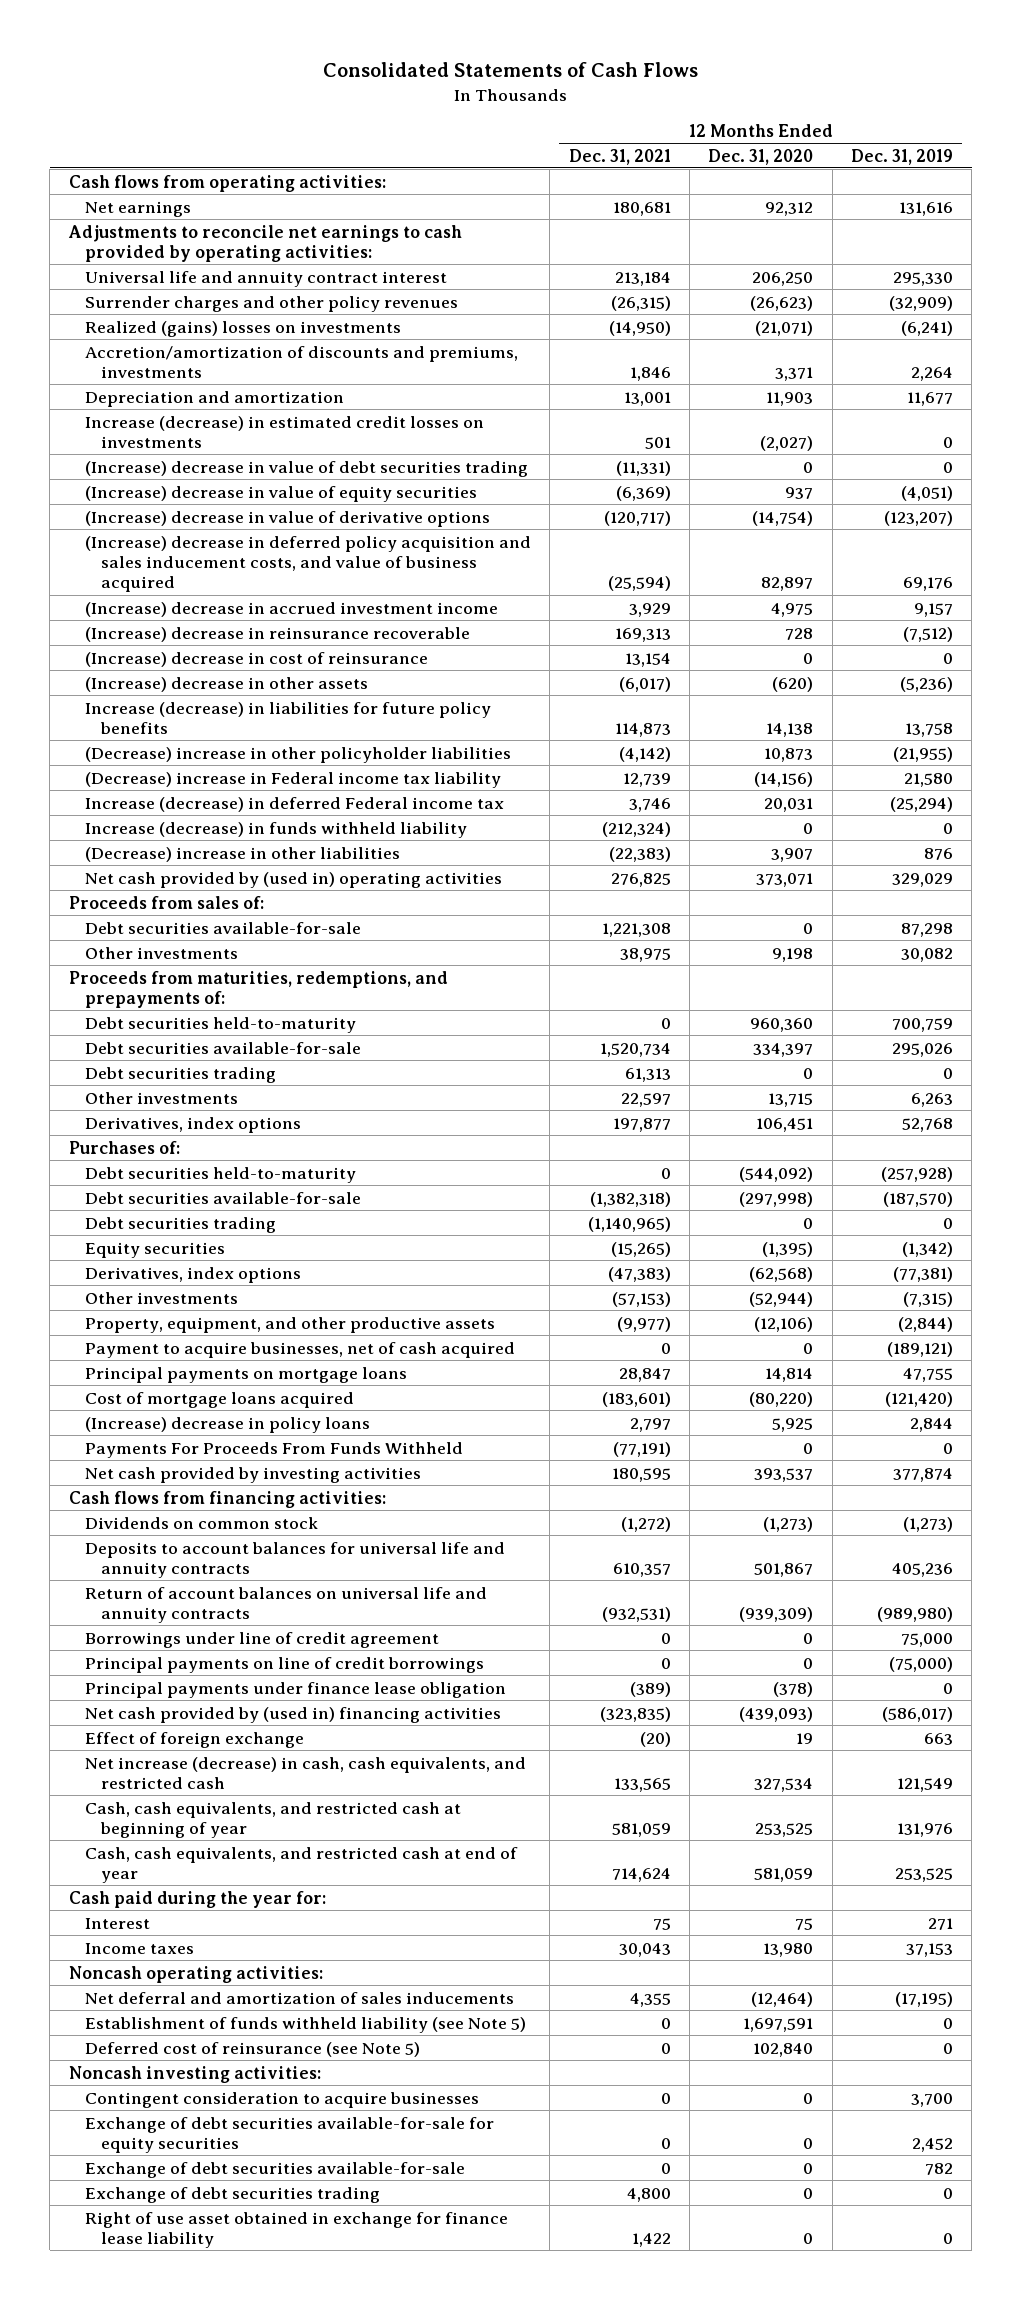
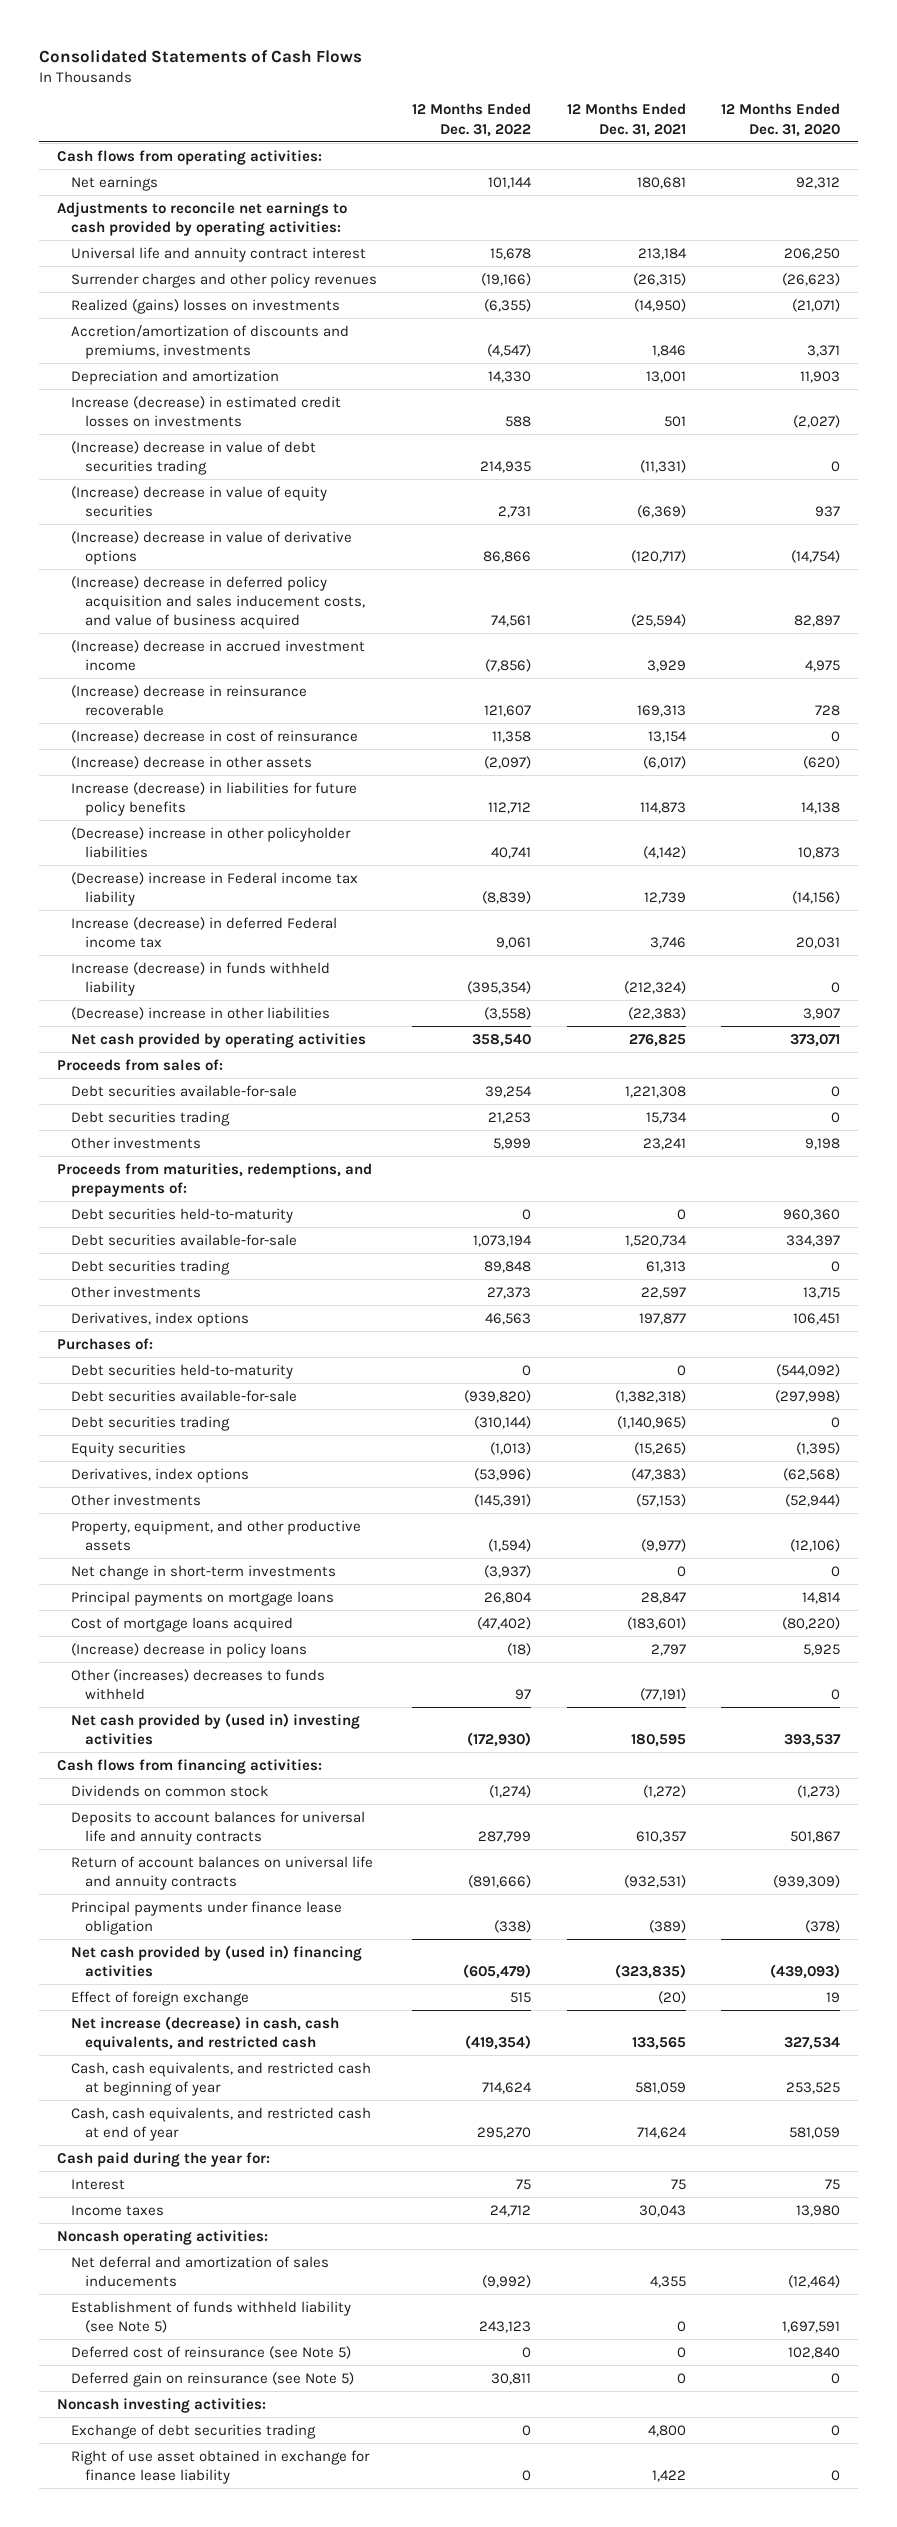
[851,148,954,165] Dec. 31, 2019 -> none
none -> [412,103,532,137] 12 Months Ended Dec. 31, 2022
[85,871,503,888] Net cash provided by (used in) operating activities -> [70,1032,366,1048] Net cash provided by operating activities
none -> [70,1110,230,1126] Debt securities trading
[619,947,671,962] 38,975 -> [642,1137,686,1150] 23,241
[85,1341,516,1358] Payment to acquire businesses, net of cash acquired -> none
none -> [70,1564,336,1580] Net change in short-term investments
[85,1441,464,1458] Payments For Proceeds From Funds Withheld -> [70,1668,325,1700] Other (increases) decreases to funds withheld
[85,1466,422,1483] Net cash provided by investing activities -> [70,1712,360,1745] Net cash provided by (used in) investing activities
[85,1631,440,1648] Borrowings under line of credit agreement -> none
[85,1656,485,1673] Principal payments on line of credit borrowings -> none
none -> [70,2371,354,2387] Deferred gain on reinsurance (see Note 5)
[85,2091,480,2108] Contingent consideration to acquire businesses -> none
[85,2116,495,2153] Exchange of debt securities available-for-sale for equity securities -> none
[85,2161,466,2178] Exchange of debt securities available-for-sale -> none

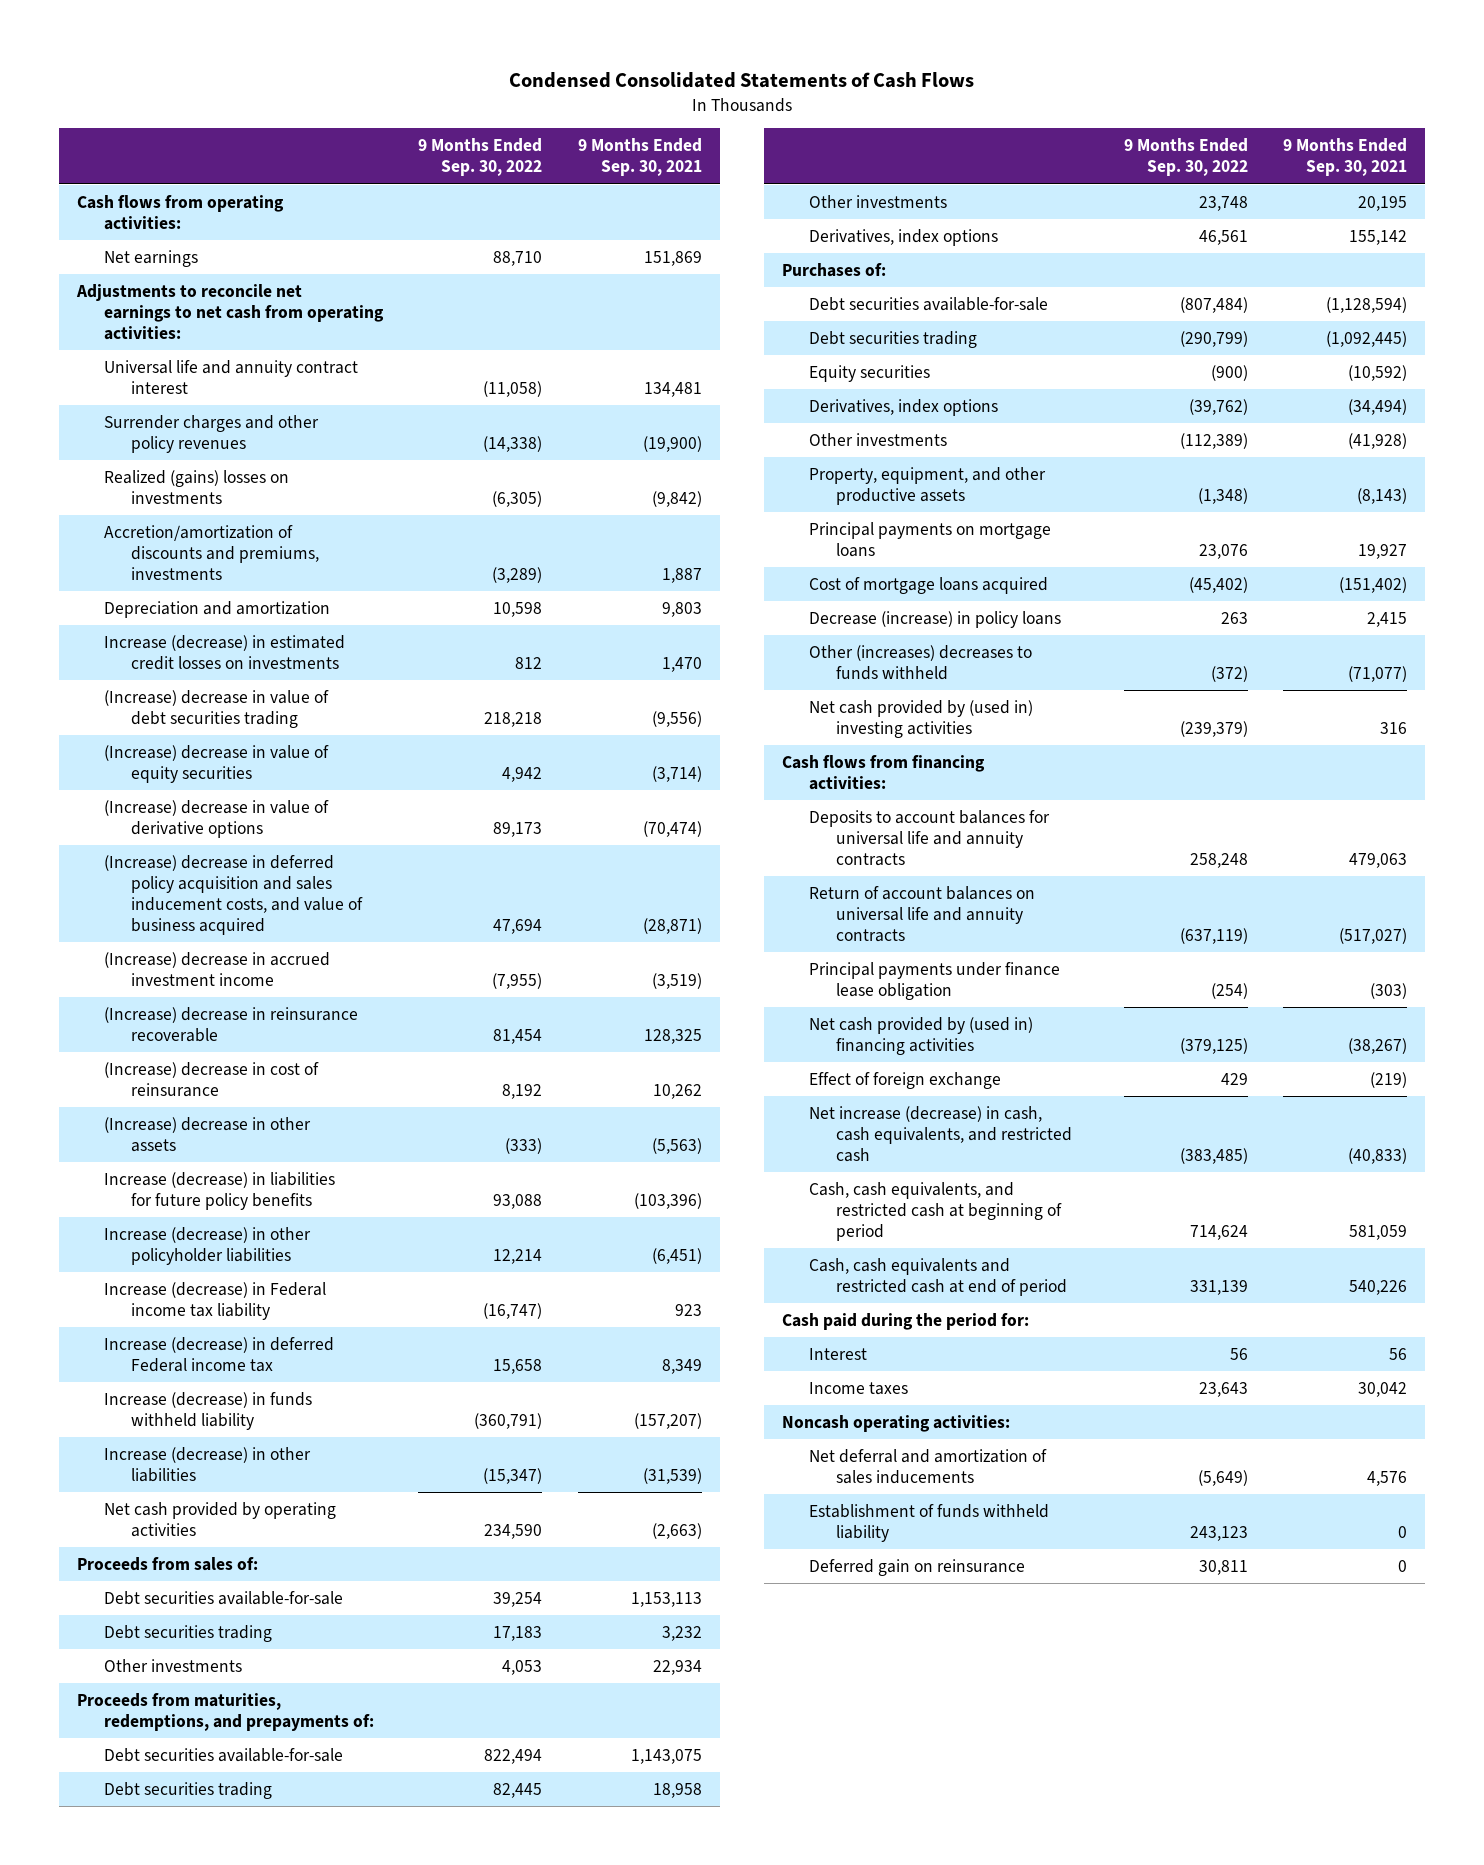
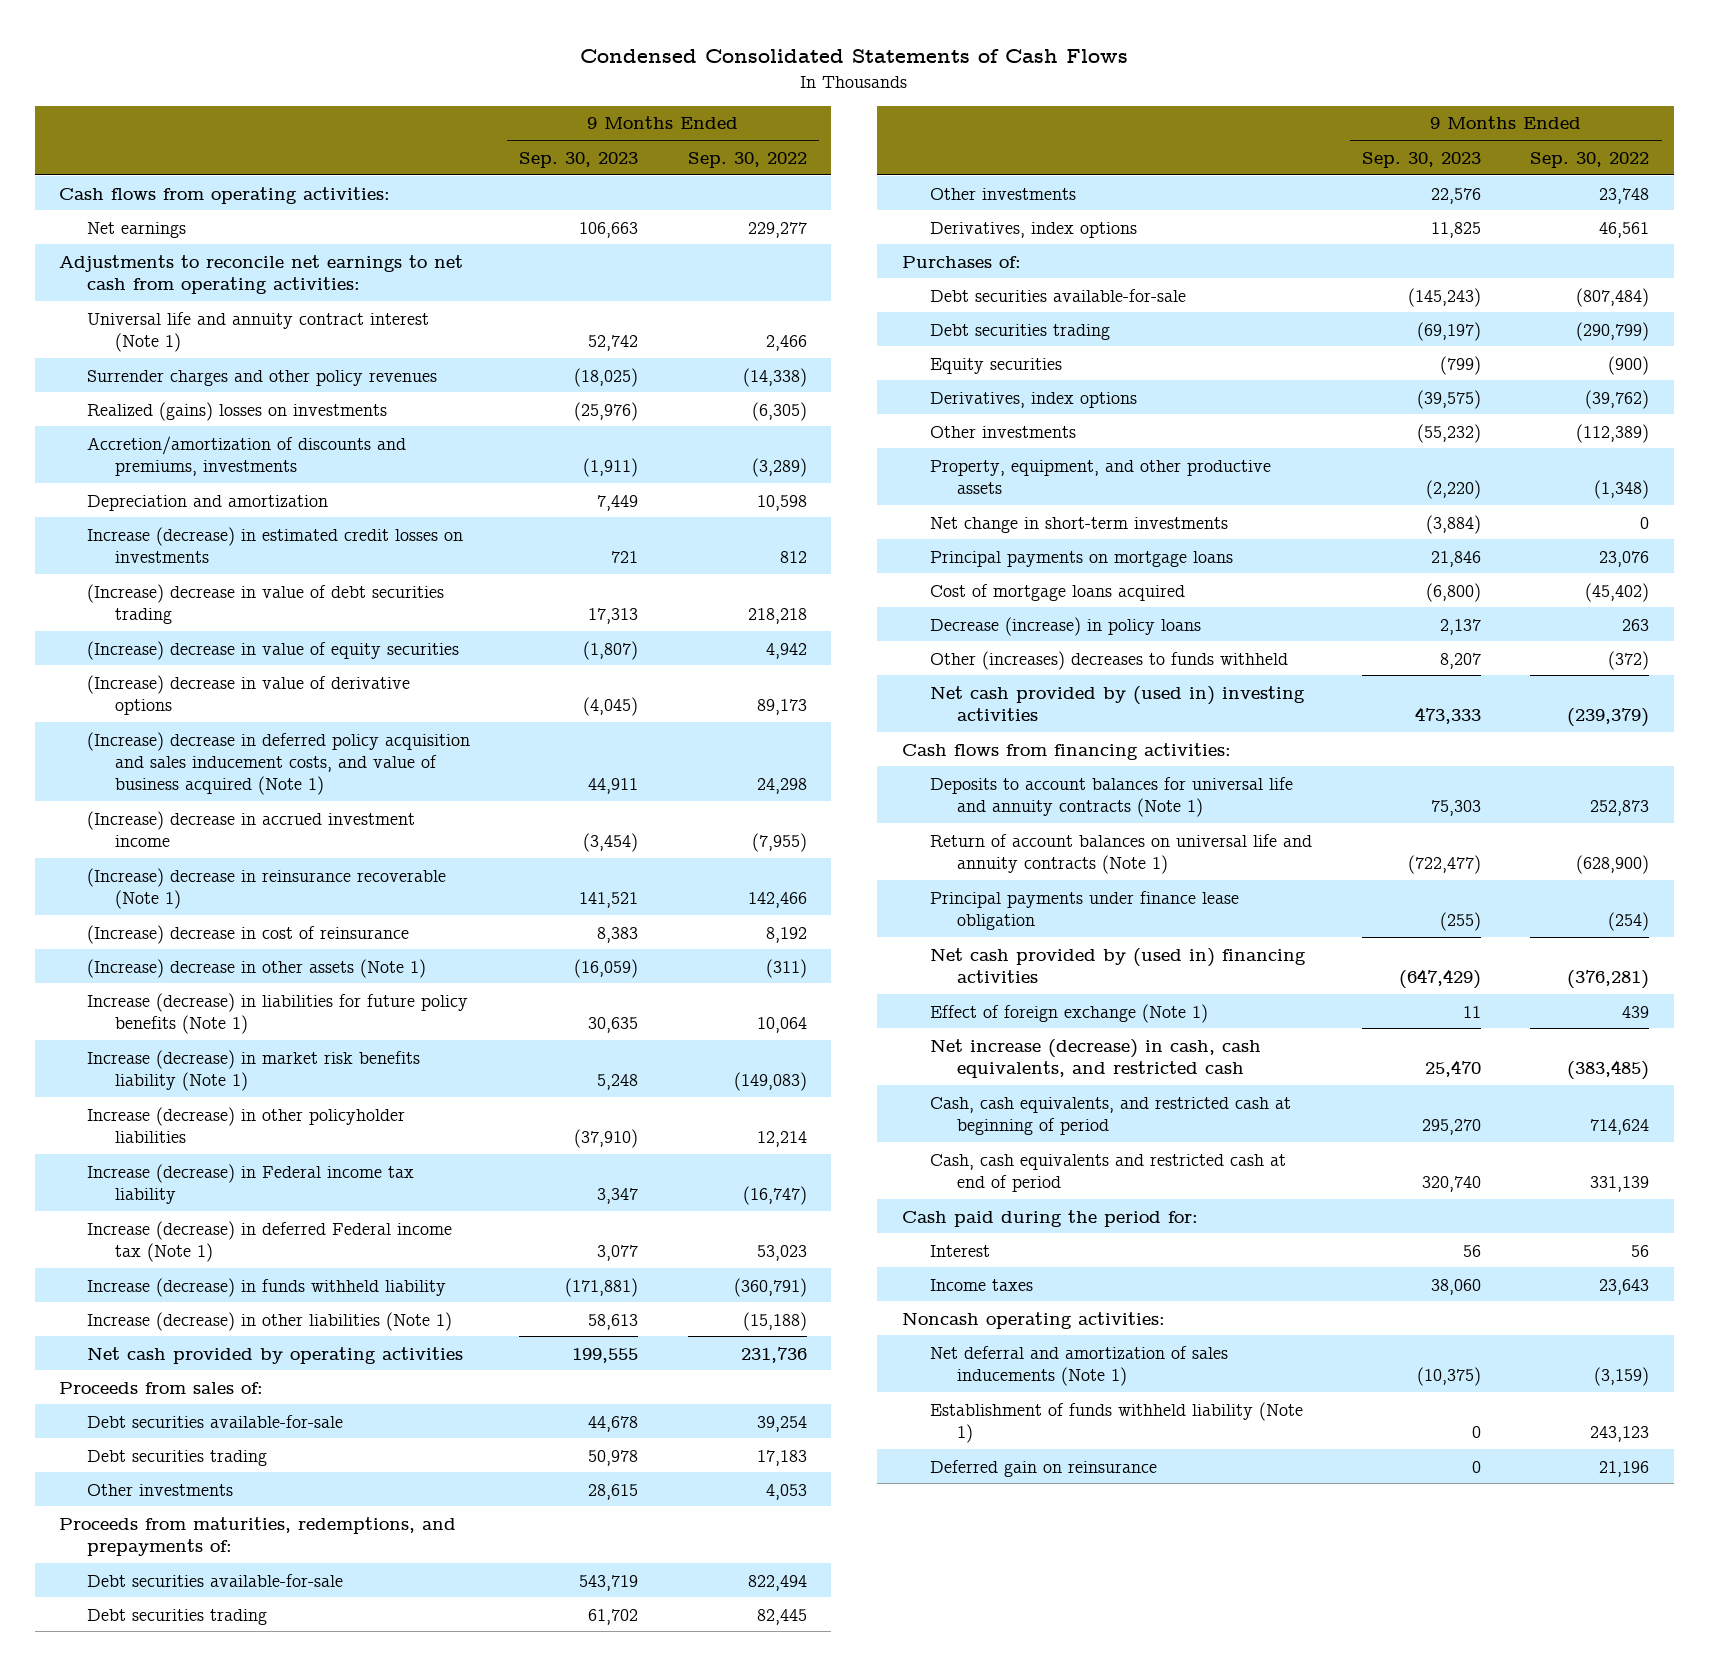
[578,138,703,177] 9 Months Ended Sep. 30, 2021 -> none
none -> [519,151,639,168] Sep. 30, 2023
[493,250,543,266] 88,710 -> [747,221,807,238] 229,277
[103,359,358,395] Universal life and annuity contract interest -> [87,311,430,352] Universal life and annuity contract interest (Note 1)
[483,381,543,398] (11,058) -> [765,334,807,351] 2,466
[103,854,363,936] (Increase) decrease in deferred policy acquisition and sales inducement costs, and value of business acquired -> [87,731,471,795] (Increase) decrease in deferred policy acquisition and sales inducement costs, and value of business acquired (Note 1)
[493,919,543,935] 47,694 -> [756,777,807,794] 24,298
[103,1006,358,1043] (Increase) decrease in reinsurance recoverable -> [87,867,447,909] (Increase) decrease in reinsurance recoverable (Note 1)
[493,1029,543,1045] 81,454 -> [747,891,807,908] 142,466
[103,1116,311,1153] (Increase) decrease in other assets -> [87,958,427,978] (Increase) decrease in other assets (Note 1)
[505,1138,543,1155] (333) -> [765,958,807,978] (311)
[103,1171,335,1211] Increase (decrease) in liabilities for future policy benefits -> [87,992,469,1034] Increase (decrease) in liabilities for future policy benefits (Note 1)
[493,1194,543,1210] 93,088 -> [756,1016,807,1033] 10,064
none -> [87,1049,421,1091] Increase (decrease) in market risk benefits liability (Note 1)
[103,1336,334,1373] Increase (decrease) in deferred Federal income tax -> [87,1220,453,1262] Increase (decrease) in deferred Federal income tax (Note 1)
[493,1359,543,1375] 15,658 -> [756,1244,807,1261] 53,023
[103,1446,311,1483] Increase (decrease) in other liabilities -> [87,1311,453,1331] Increase (decrease) in other liabilities (Note 1)
[483,1468,543,1485] (15,347) -> [742,1311,807,1331] (15,188)
[484,1524,543,1540] 234,590 -> [740,1346,807,1363] 231,736
none -> [929,516,1228,533] Net change in short-term investments
[808,809,1050,867] Deposits to account balances for universal life and annuity contracts -> [929,776,1293,817] Deposits to account balances for universal life and annuity contracts (Note 1)
[1189,853,1248,869] 258,248 -> [1590,799,1650,816] 252,873
[808,885,1035,943] Return of account balances on universal life and annuity contracts -> [929,833,1312,874] Return of account balances on universal life and annuity contracts (Note 1)
[1179,928,1248,945] (637,119) -> [1576,854,1650,874] (628,900)
[1179,1038,1248,1055] (379,125) -> [1567,969,1650,989] (376,281)
[808,1071,1001,1089] Effect of foreign exchange -> [929,1003,1208,1023] Effect of foreign exchange (Note 1)
[1220,1072,1248,1085] 429 -> [1622,1005,1650,1018] 439
[808,1448,1047,1485] Net deferral and amortization of sales inducements -> [929,1345,1228,1386] Net deferral and amortization of sales inducements (Note 1)
[1197,1470,1248,1487] (5,649) -> [1594,1366,1650,1386] (3,159)
[808,1503,1049,1543] Establishment of funds withheld liability -> [929,1401,1303,1443] Establishment of funds withheld liability (Note 1)
[1198,1559,1248,1575] 30,811 -> [1599,1460,1650,1477] 21,196

